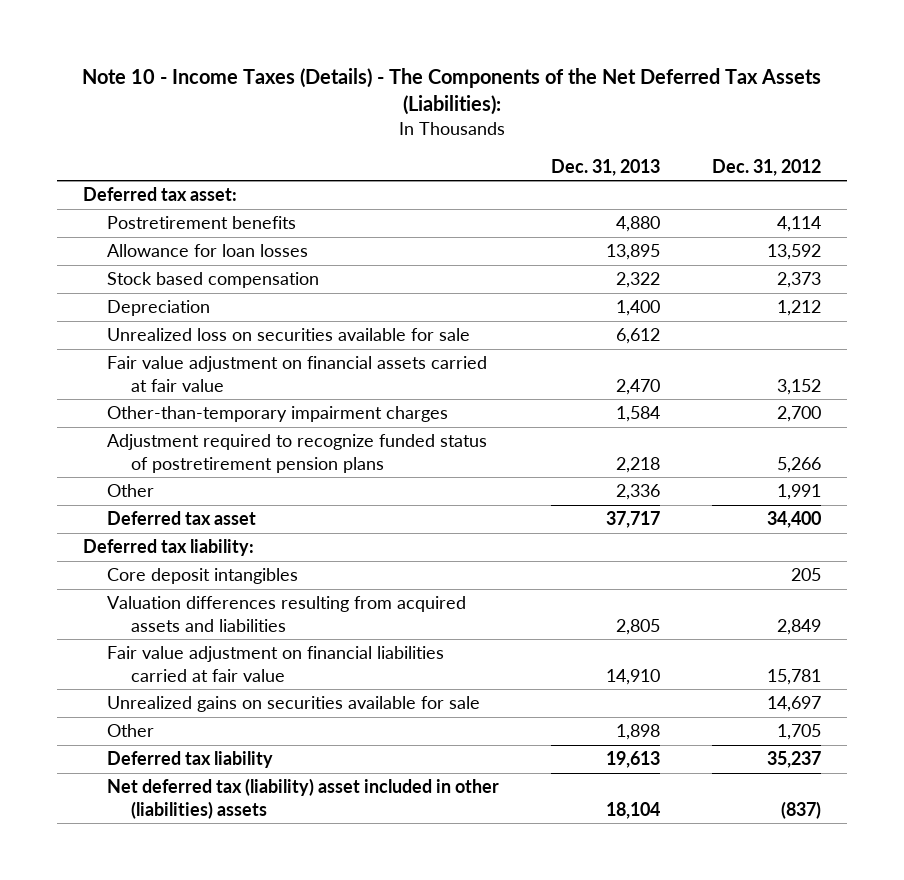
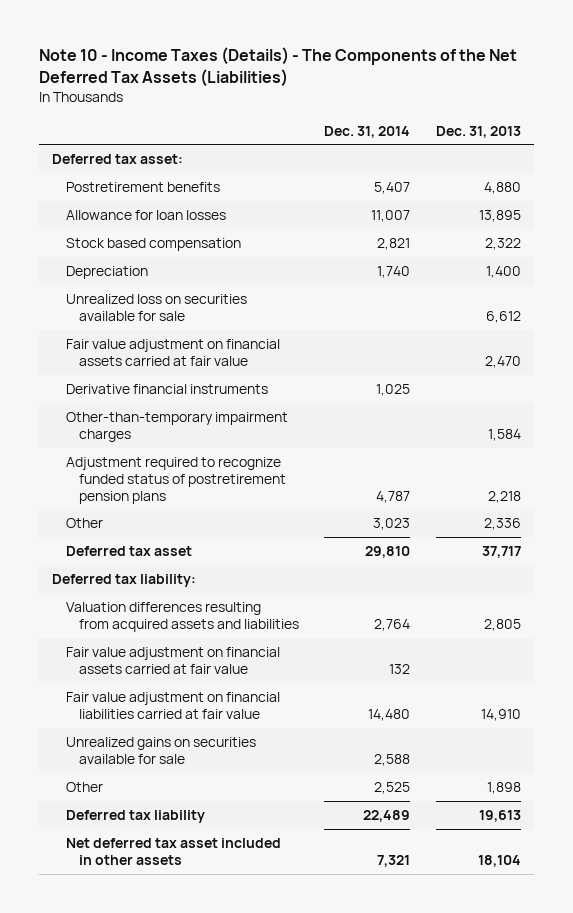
[82,68,822,116] Note 10 - Income Taxes (Details) - The Components of the Net Deferred Tax Assets (Liabilities): -> [39,47,518,88] Note 10 - Income Taxes (Details) - The Components of the Net Deferred Tax Assets (Liabilities)
[712,158,822,176] Dec. 31, 2012 -> none
none -> [324,125,411,138] Dec. 31, 2014
none -> [65,384,268,395] Derivative financial instruments
[107,568,299,585] Core deposit intangibles -> none
none -> [65,647,280,674] Fair value adjustment on financial assets carried at fair value
[107,778,500,819] Net deferred tax (liability) asset included in other (liabilities) assets -> [65,838,281,865] Net deferred tax asset included in other assets

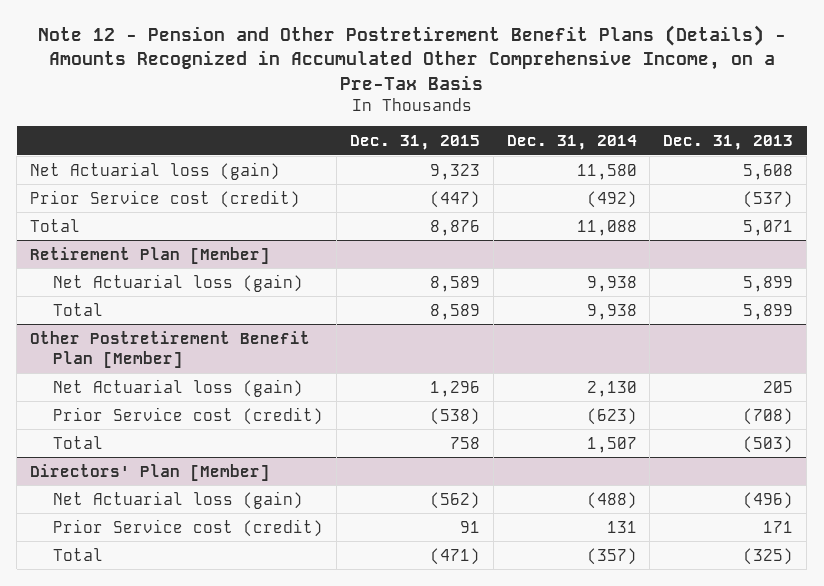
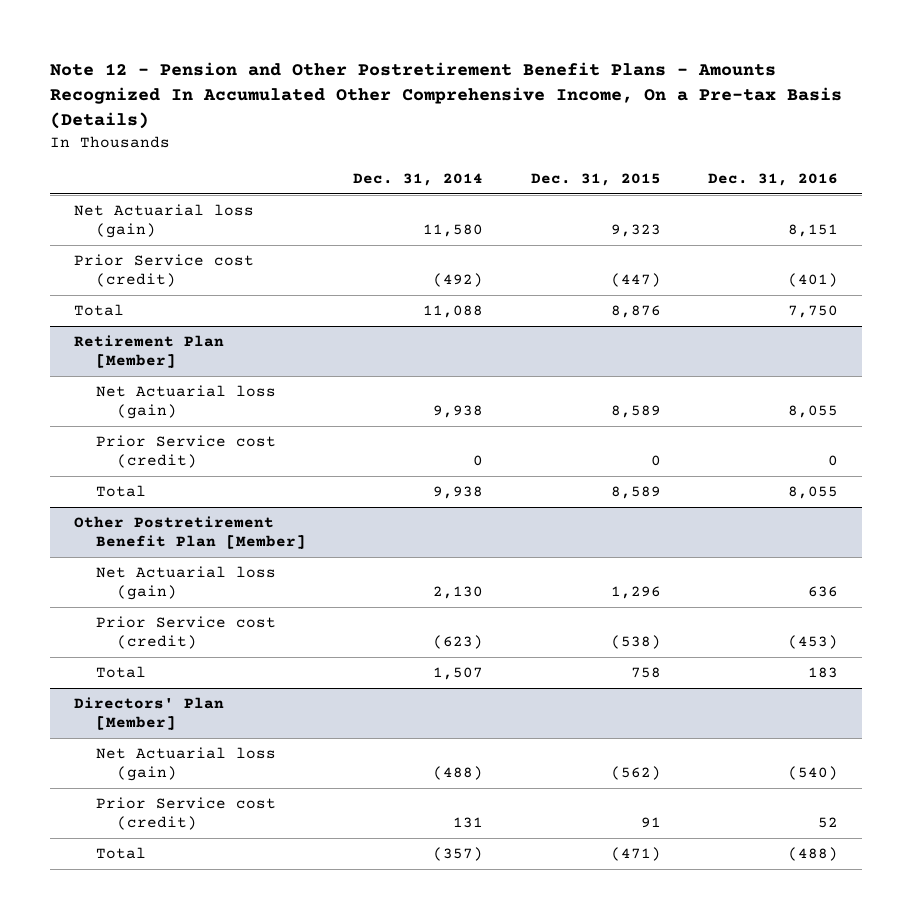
[37,25,786,90] Note 12 - Pension and Other Postretirement Benefit Plans (Details) - Amounts Recognized in Accumulated Other Comprehensive Income, on a Pre-Tax Basis -> [49,61,842,130] Note 12 - Pension and Other Postretirement Benefit Plans - Amounts Recognized In Accumulated Other Comprehensive Income, On a Pre-tax Basis (Details)
[663,135,794,151] Dec. 31, 2013 -> none
none -> [708,173,839,187] Dec. 31, 2016
none -> [95,435,276,469] Prior Service cost (credit)

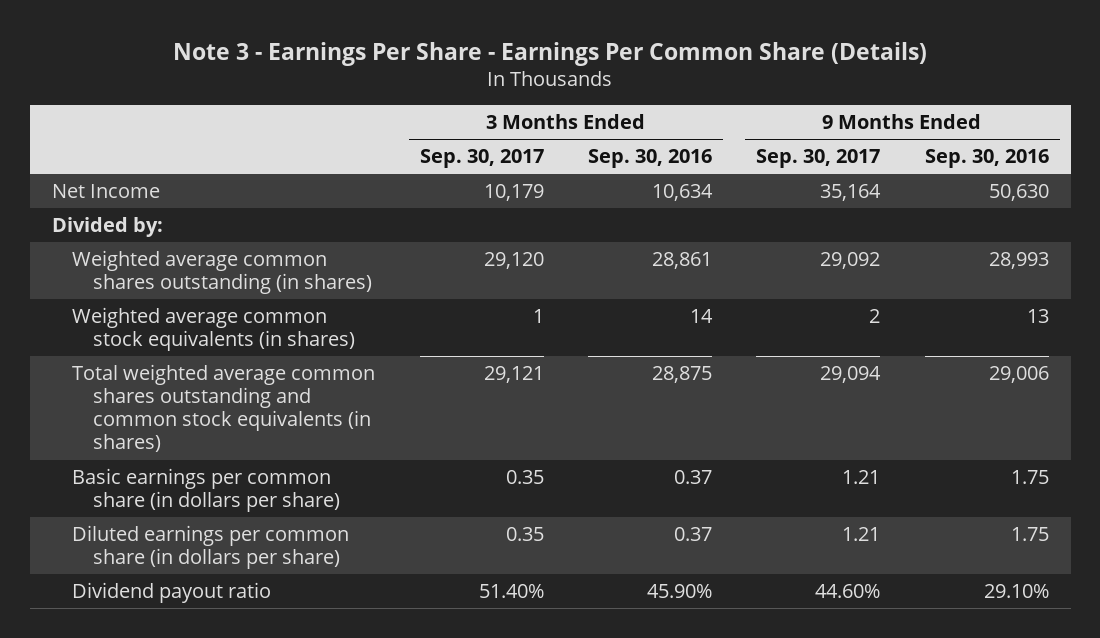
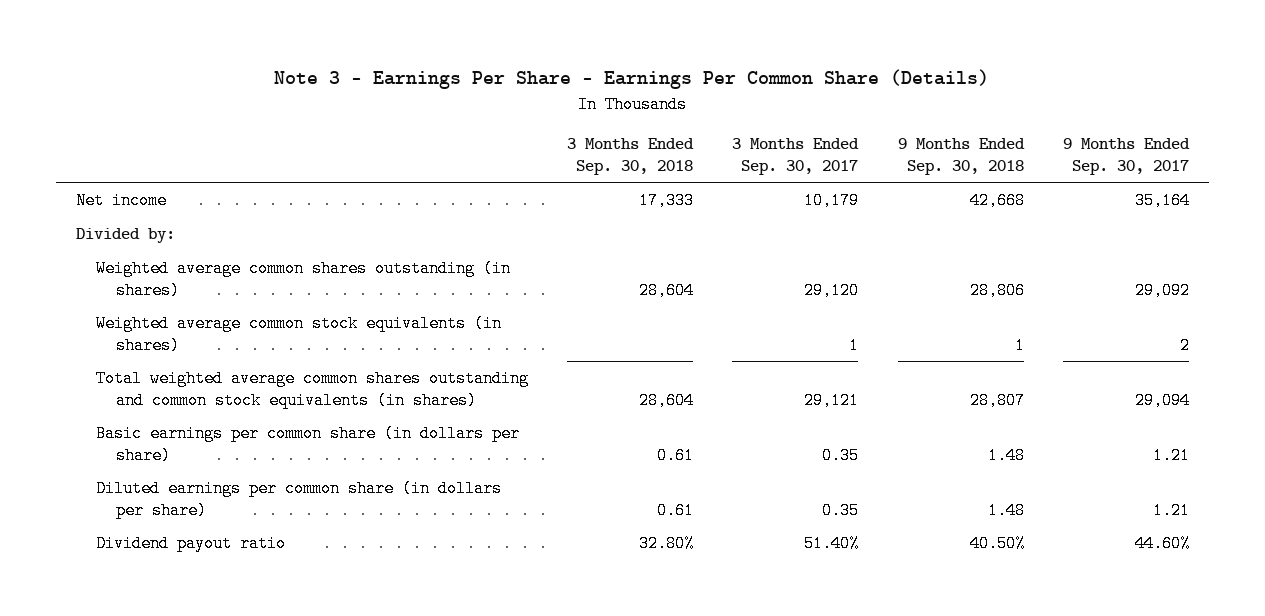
[587,149,712,169] Sep. 30, 2016 -> none
[924,149,1049,169] Sep. 30, 2016 -> none
none -> [566,138,694,175] 3 Months Ended Sep. 30, 2018
none -> [897,138,1025,175] 9 Months Ended Sep. 30, 2018
[51,183,160,198] Net Income -> [75,192,167,210] Net income

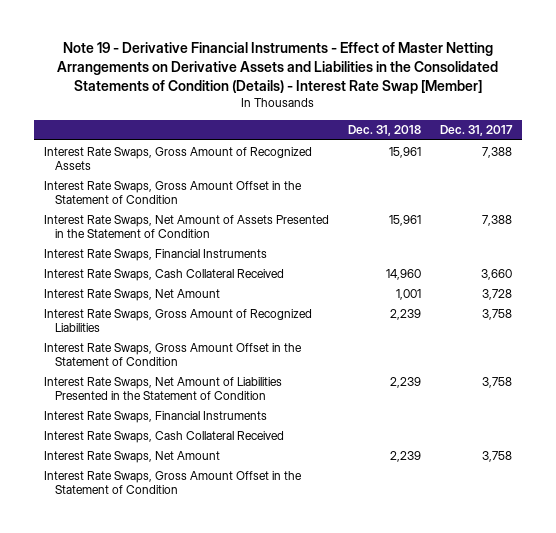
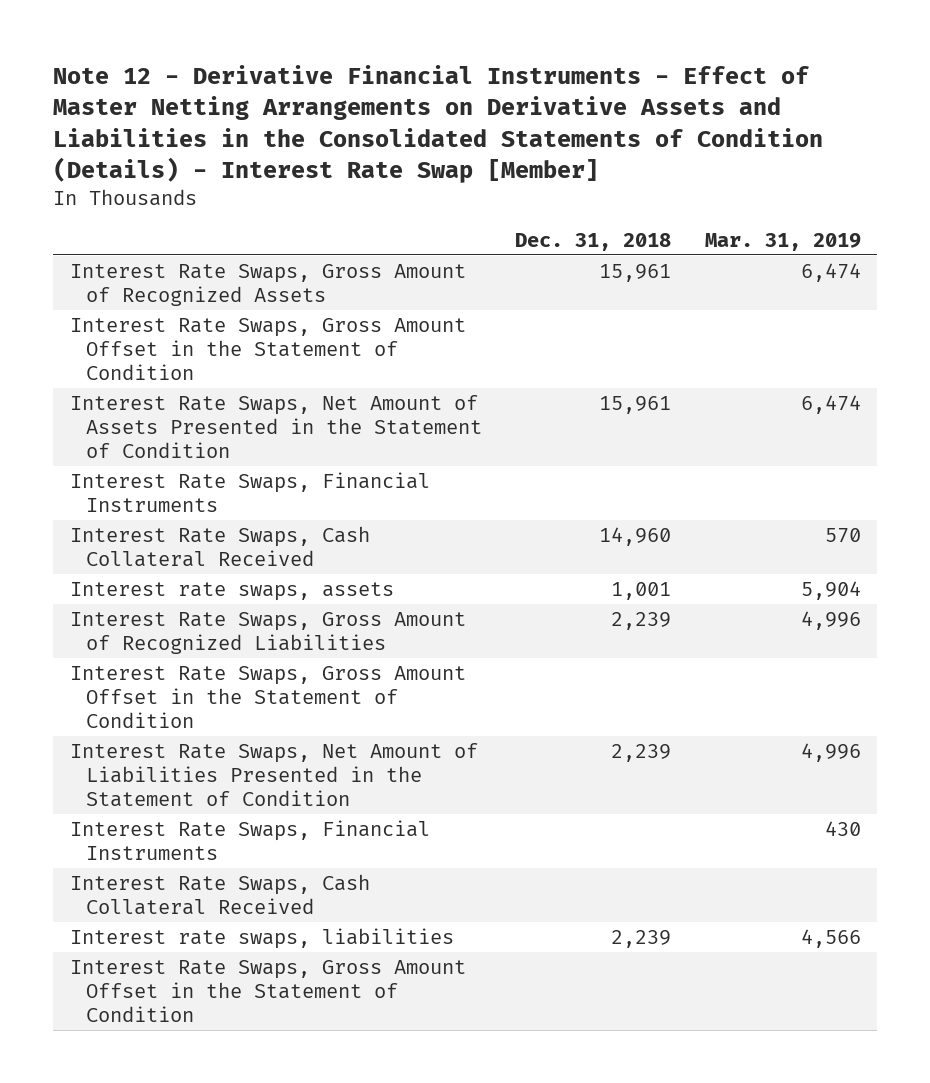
[56,41,498,94] Note 19 - Derivative Financial Instruments - Effect of Master Netting Arrangements on Derivative Assets and Liabilities in the Consolidated Statements of Condition (Details) - Interest Rate Swap [Member] -> [52,65,823,183] Note 12 - Derivative Financial Instruments - Effect of Master Netting Arrangements on Derivative Assets and Liabilities in the Consolidated Statements of Condition (Details) - Interest Rate Swap [Member]
[440,125,514,137] Dec. 31, 2017 -> none
none -> [704,233,861,252] Mar. 31, 2019
[43,288,220,301] Interest Rate Swaps, Net Amount -> [69,581,394,601] Interest rate swaps, assets
[43,450,220,463] Interest Rate Swaps, Net Amount -> [69,927,454,949] Interest rate swaps, liabilities

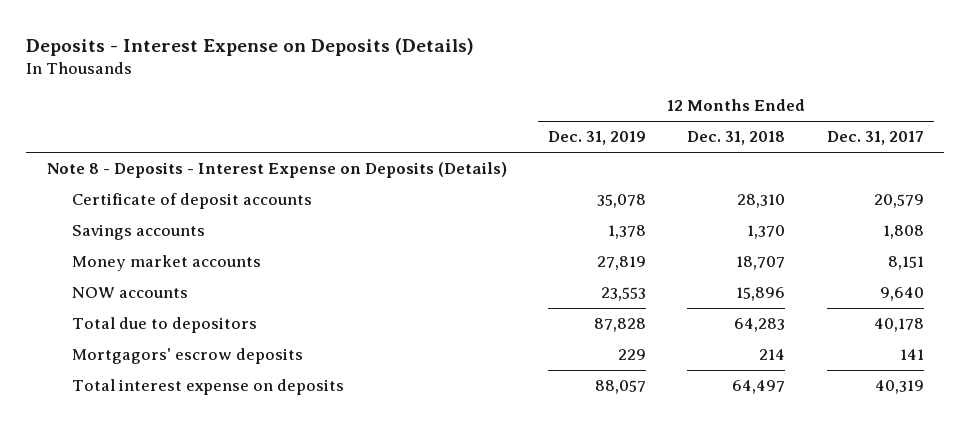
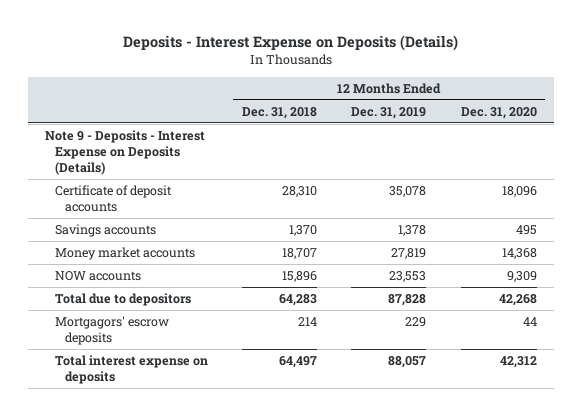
[826,131,924,146] Dec. 31, 2017 -> none
none -> [460,106,537,119] Dec. 31, 2020
[46,162,507,179] Note 8 - Deposits - Interest Expense on Deposits (Details) -> [44,130,205,176] Note 9 - Deposits - Interest Expense on Deposits (Details)

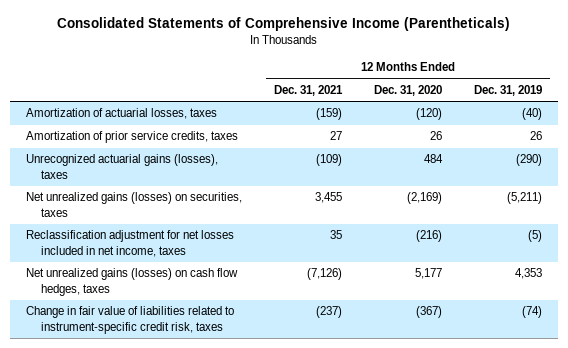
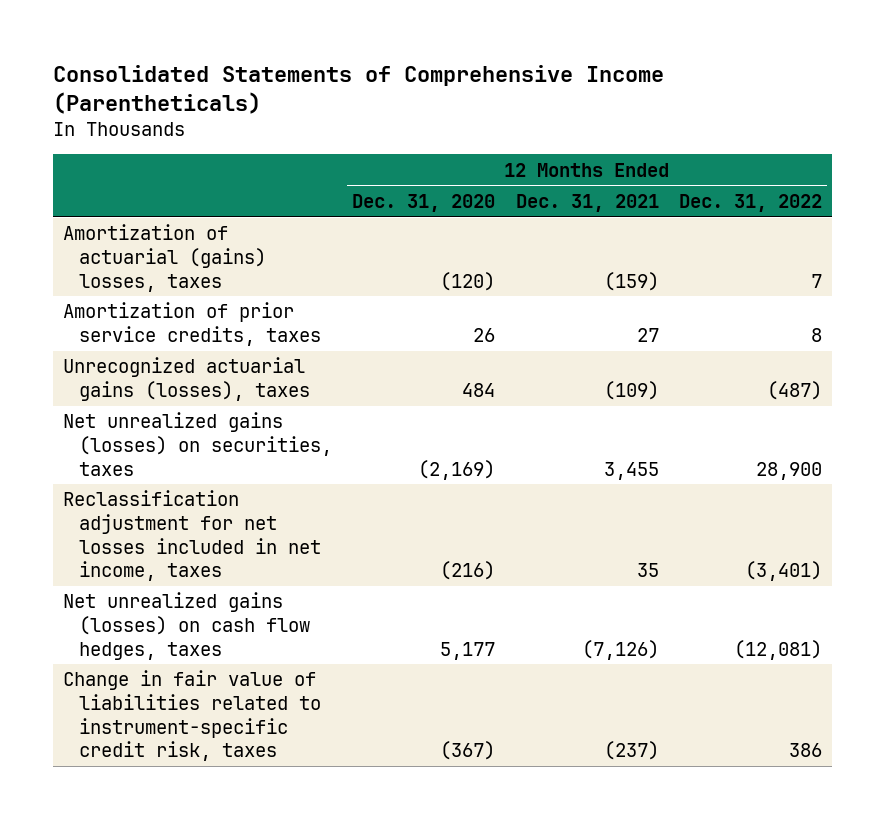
[474,84,543,96] Dec. 31, 2019 -> none
none -> [679,193,823,212] Dec. 31, 2022
[25,108,217,120] Amortization of actuarial losses, taxes -> [63,224,266,292] Amortization of actuarial (gains) losses, taxes

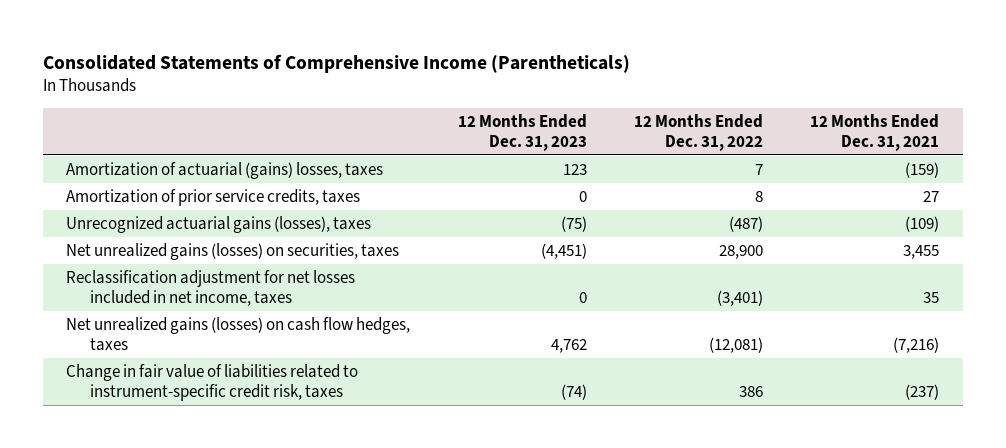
[352,193,496,212] Dec. 31, 2020 -> none
none -> [457,114,587,151] 12 Months Ended Dec. 31, 2023
[581,639,659,660] (7,126) -> [893,336,940,353] (7,216)

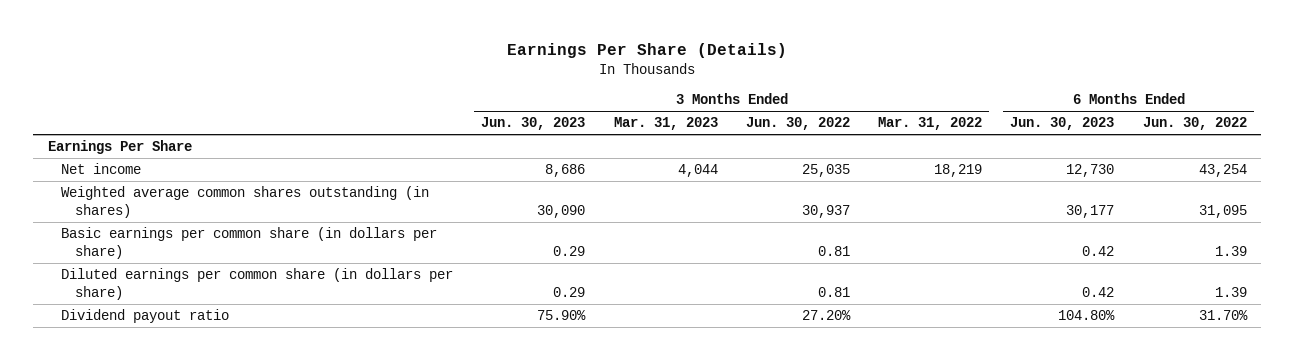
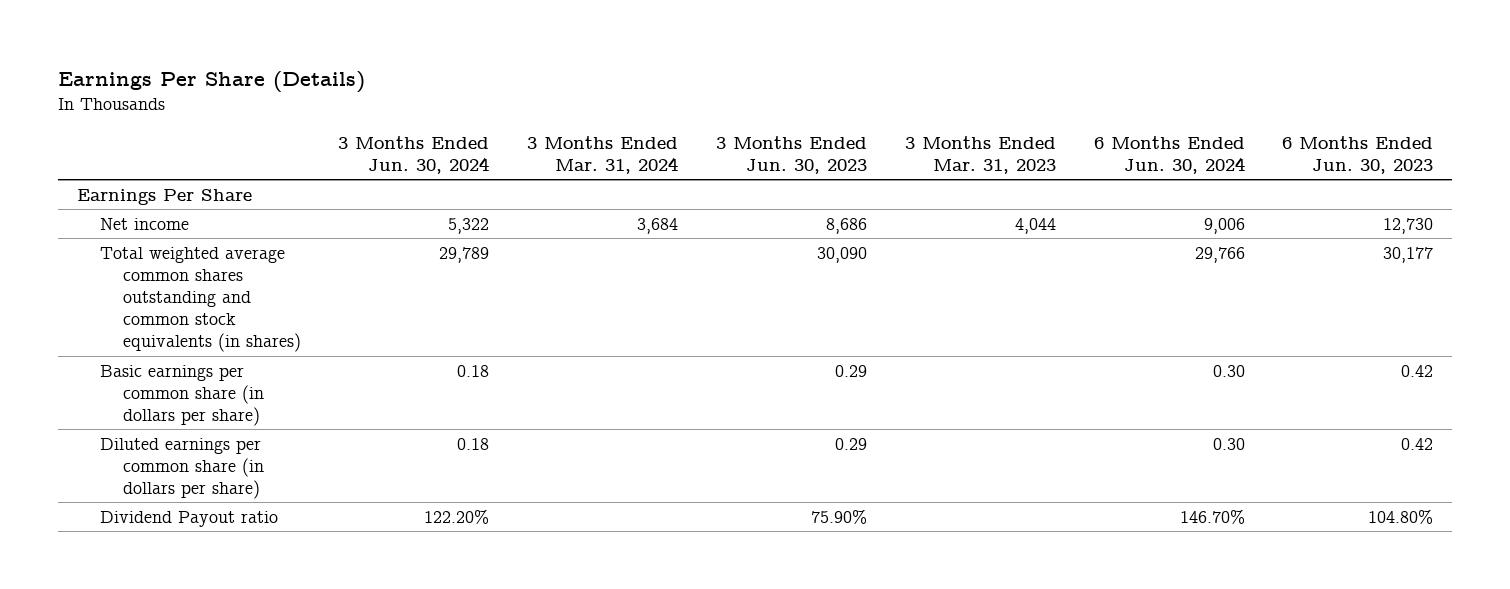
[745,117,850,131] Jun. 30, 2022 -> none
[878,117,983,131] Mar. 31, 2022 -> none
[1142,117,1247,131] Jun. 30, 2022 -> none
none -> [338,136,490,175] 3 Months Ended Jun. 30, 2024
none -> [527,136,679,175] 3 Months Ended Mar. 31, 2024
none -> [1093,136,1245,175] 6 Months Ended Jun. 30, 2024
[61,186,430,219] Weighted average common shares outstanding (in shares) -> [99,246,301,353] Total weighted average common shares outstanding and common stock equivalents (in shares)
[61,309,230,324] Dividend payout ratio -> [99,510,278,527] Dividend Payout ratio

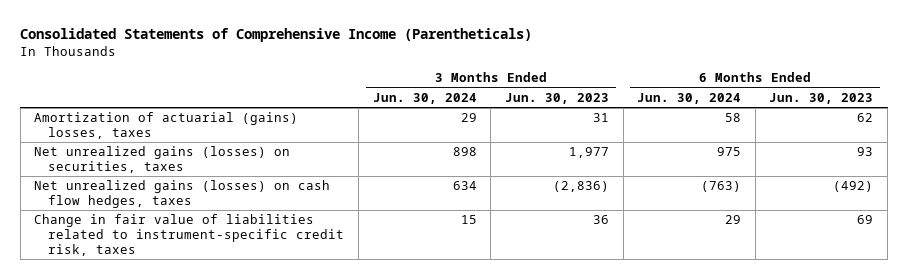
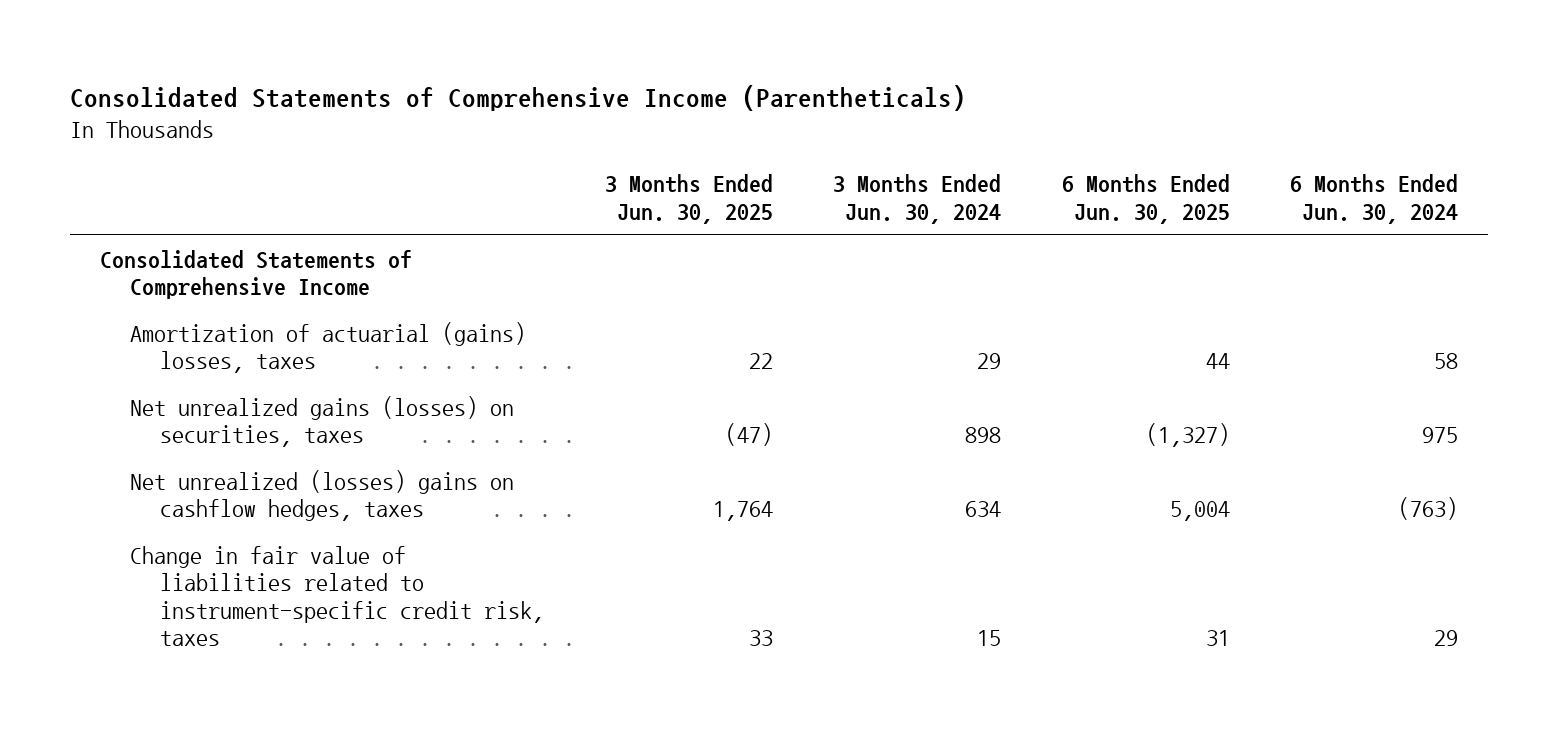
[504,92,609,104] Jun. 30, 2023 -> none
[769,92,874,104] Jun. 30, 2023 -> none
none -> [604,174,773,224] 3 Months Ended Jun. 30, 2025
none -> [1061,174,1230,224] 6 Months Ended Jun. 30, 2025
none -> [99,249,412,300] Consolidated Statements of Comprehensive Income
[34,180,331,208] Net unrealized gains (losses) on cash flow hedges, taxes -> [130,469,515,522] Net unrealized (losses) gains on cashflow hedges, taxes

